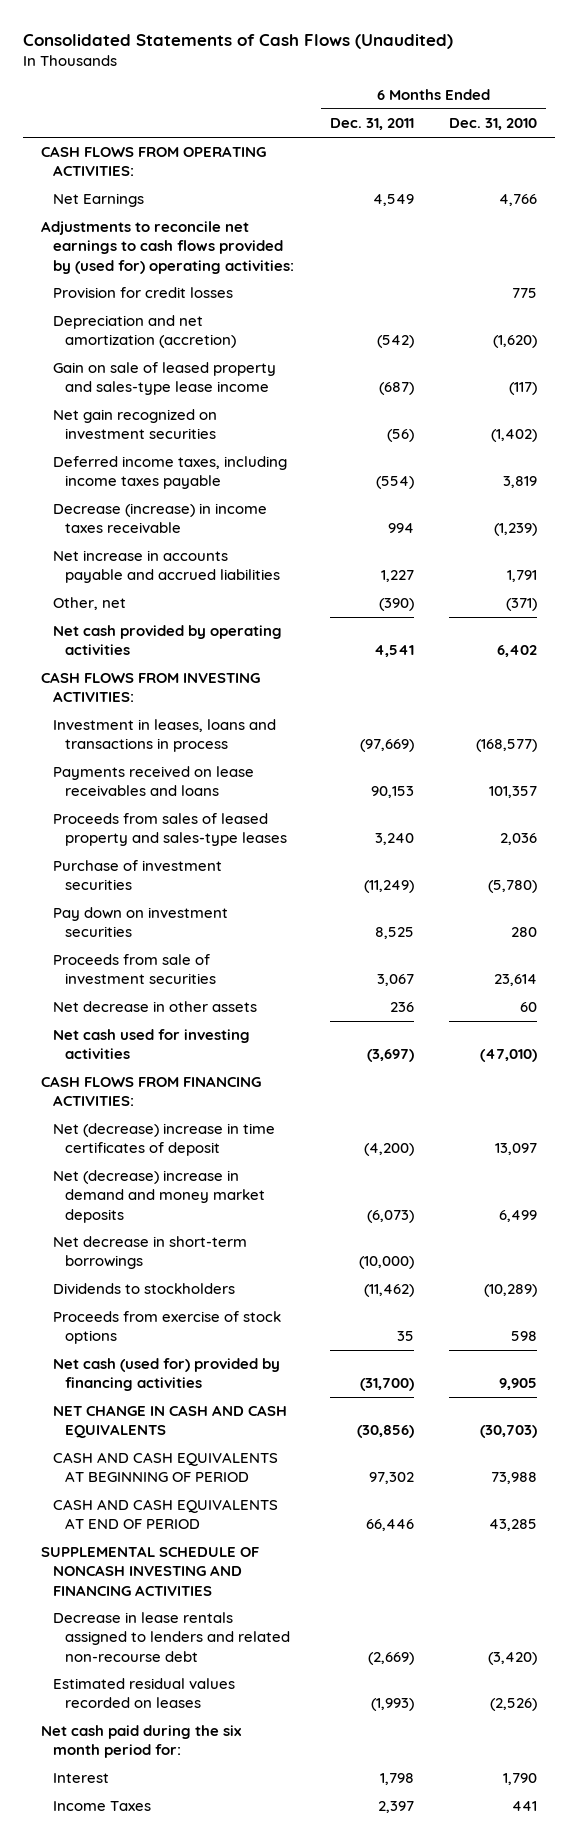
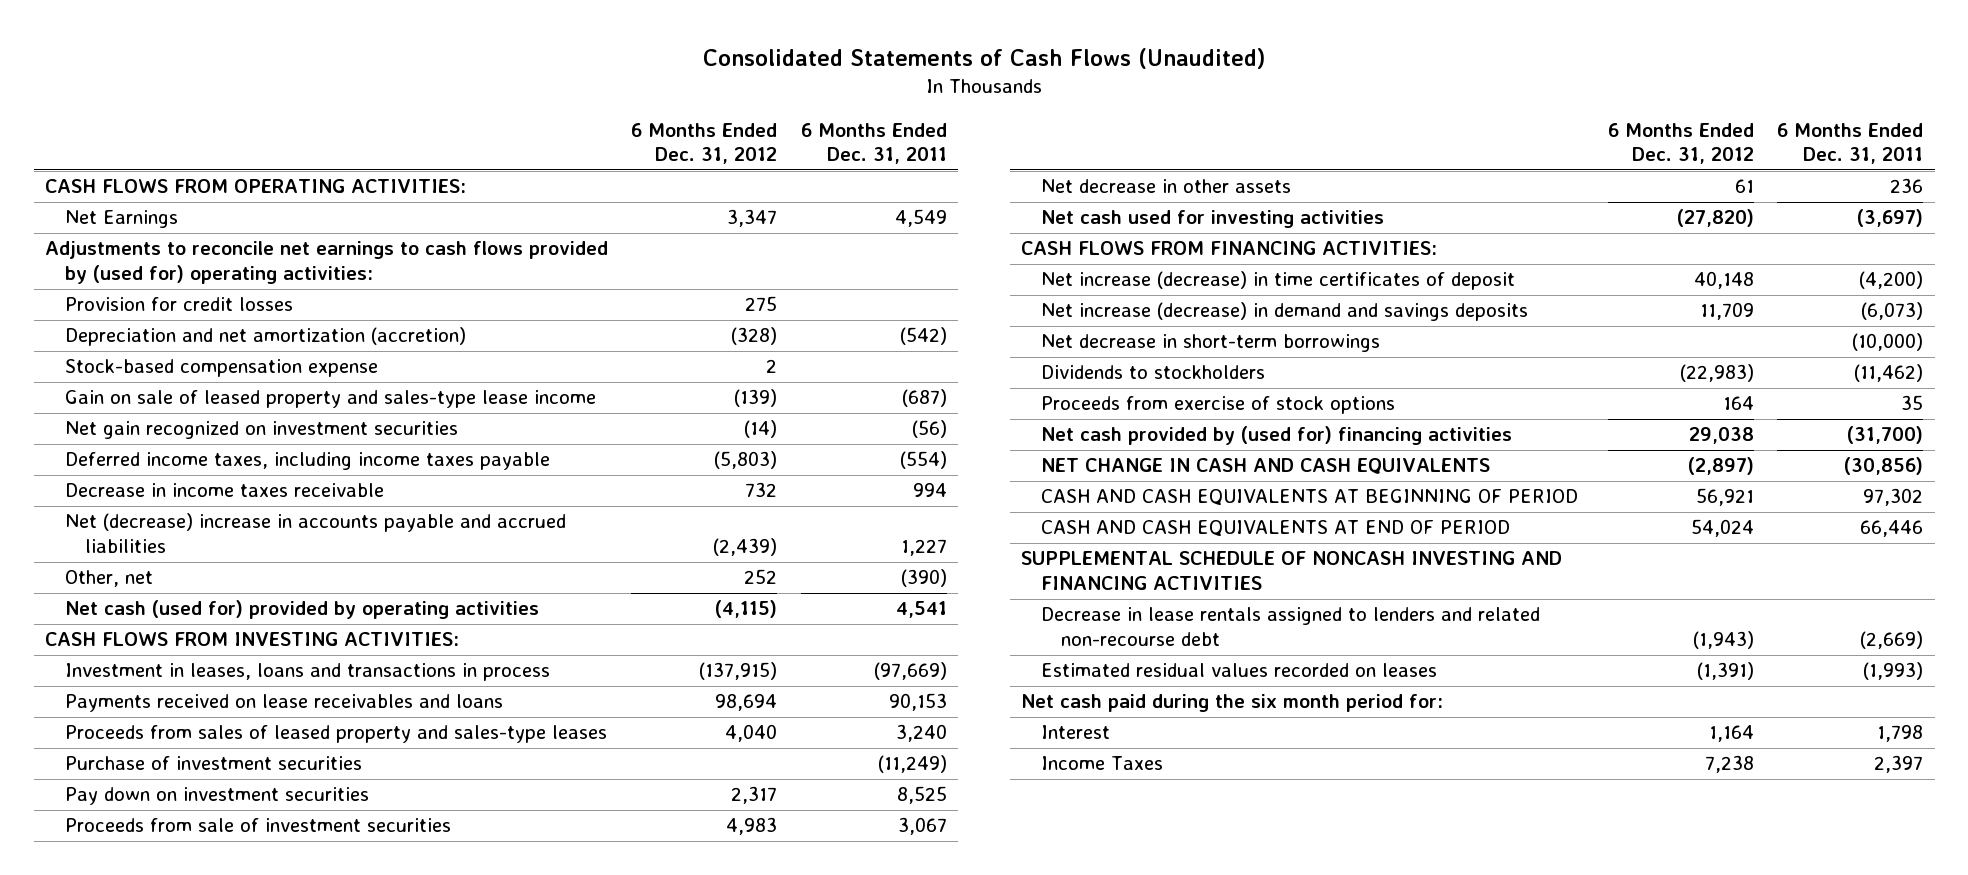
[449,118,538,131] Dec. 31, 2010 -> none
none -> [631,122,778,165] 6 Months Ended Dec. 31, 2012
none -> [64,359,378,378] Stock-based compensation expense
[53,503,268,534] Decrease (increase) in income taxes receivable -> [64,483,384,498] Decrease in income taxes receivable
[53,550,281,584] Net increase in accounts payable and accrued liabilities -> [64,513,566,554] Net (decrease) increase in accounts payable and accrued liabilities
[53,625,283,656] Net cash provided by operating activities -> [64,600,539,620] Net cash (used for) provided by operating activities
[53,1123,276,1157] Net (decrease) increase in time certificates of deposit -> [1041,271,1516,291] Net increase (decrease) in time certificates of deposit
[53,1170,266,1223] Net (decrease) increase in demand and money market deposits -> [1041,302,1529,322] Net increase (decrease) in demand and savings deposits
[53,1358,281,1392] Net cash (used for) provided by financing activities -> [1041,426,1513,446] Net cash provided by (used for) financing activities

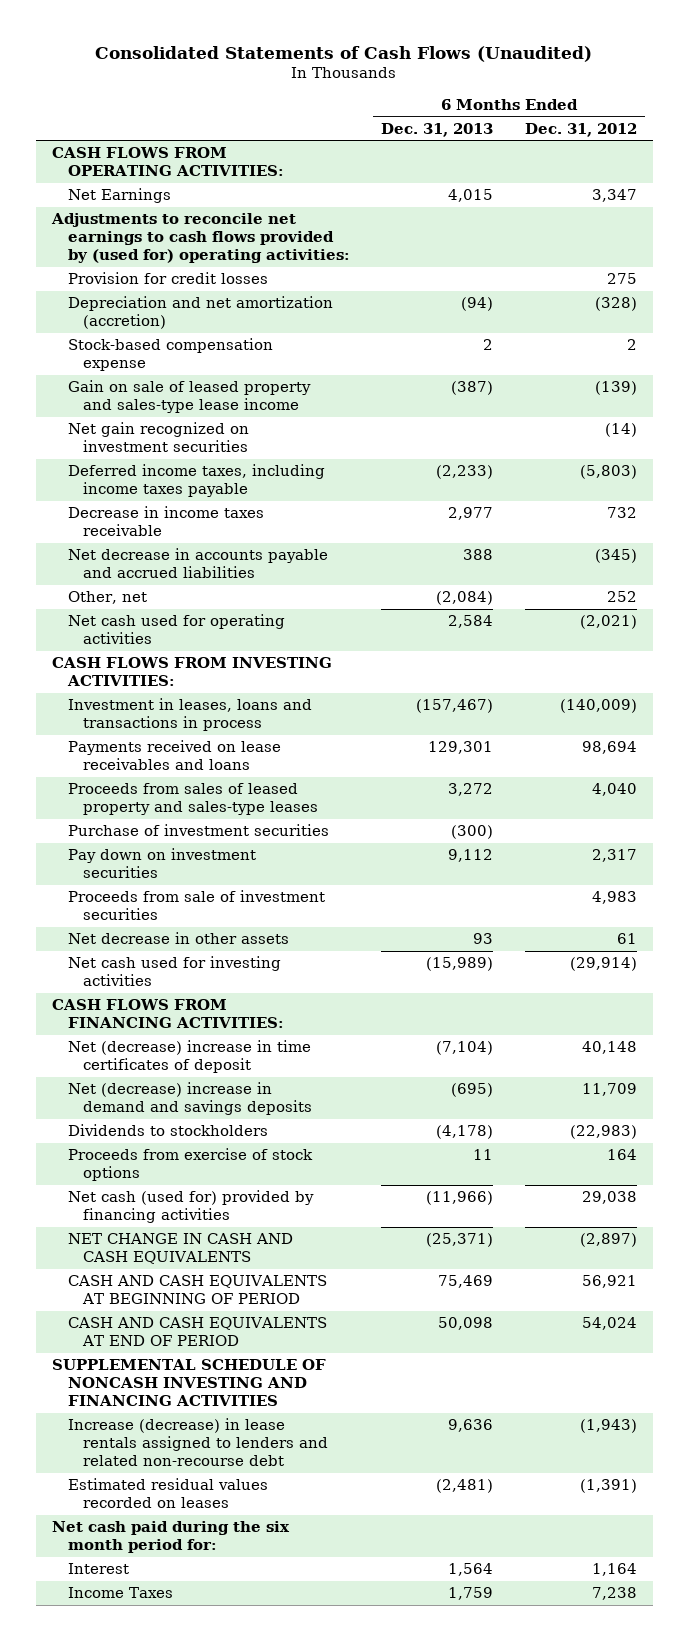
[800,122,947,165] 6 Months Ended Dec. 31, 2011 -> none
none -> [381,122,494,137] Dec. 31, 2013
[64,513,566,554] Net (decrease) increase in accounts payable and accrued liabilities -> [67,548,328,579] Net decrease in accounts payable and accrued liabilities
[713,538,778,557] (2,439) -> [594,549,637,564] (345)
[64,600,539,620] Net cash (used for) provided by operating activities -> [67,614,285,645] Net cash used for operating activities
[715,600,778,619] (4,115) -> [579,615,637,630] (2,021)
[699,662,778,681] (137,915) -> [559,699,637,714] (140,009)
[1676,209,1754,228] (27,820) -> [569,957,637,972] (29,914)
[1041,334,1381,353] Net decrease in short-term borrowings -> none
[1041,271,1516,291] Net increase (decrease) in time certificates of deposit -> [67,1040,311,1074] Net (decrease) increase in time certificates of deposit
[1041,302,1529,322] Net increase (decrease) in demand and savings deposits -> [67,1082,313,1116] Net (decrease) increase in demand and savings deposits
[1041,426,1513,446] Net cash provided by (used for) financing activities -> [67,1190,314,1224] Net cash (used for) provided by financing activities
[1041,607,1541,647] Decrease in lease rentals assigned to lenders and related non-recourse debt -> [67,1418,329,1466] Increase (decrease) in lease rentals assigned to lenders and related non-recourse debt

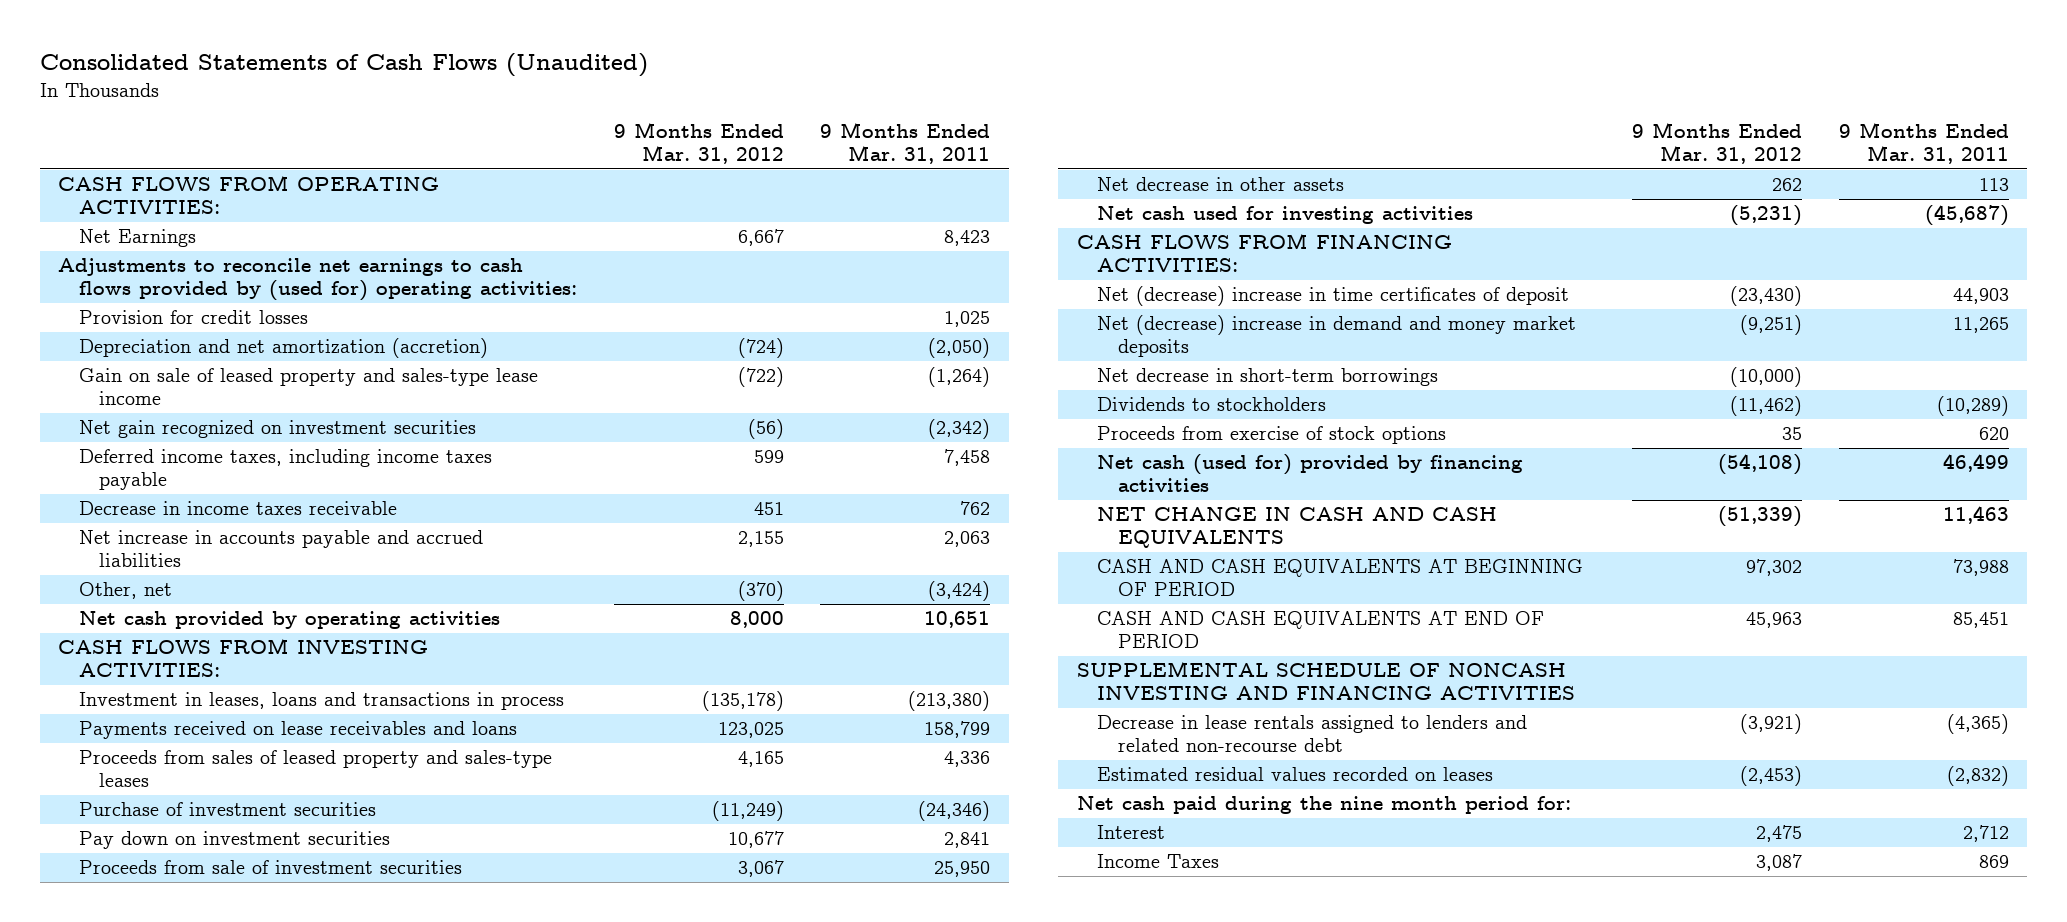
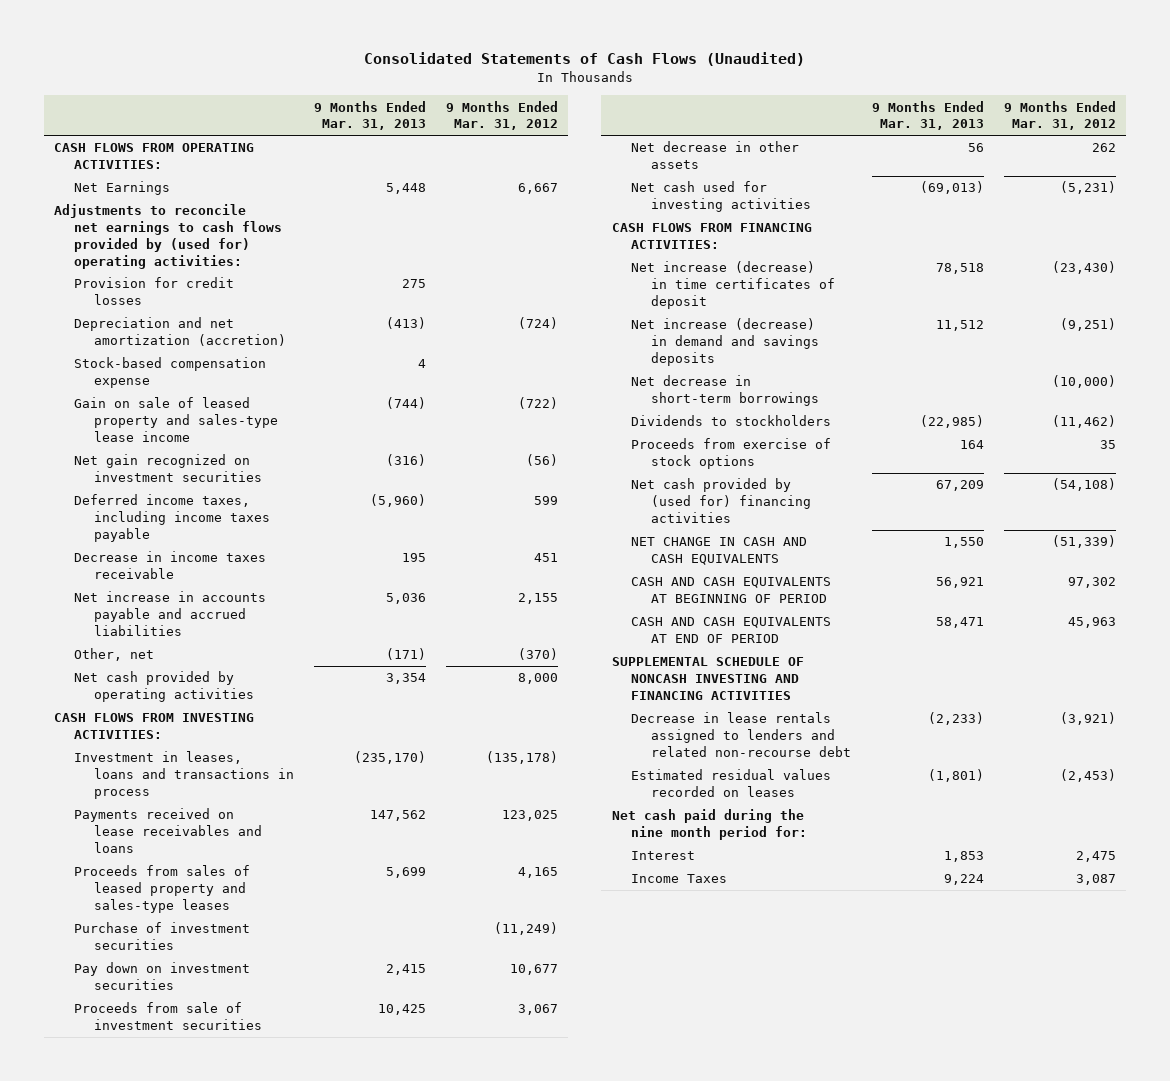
[820,121,991,165] 9 Months Ended Mar. 31, 2011 -> none
none -> [313,100,426,131] 9 Months Ended Mar. 31, 2013
none -> [73,357,266,389] Stock-based compensation expense
[1097,286,1570,307] Net (decrease) increase in time certificates of deposit -> [631,261,836,309] Net increase (decrease) in time certificates of deposit
[1097,315,1577,358] Net (decrease) increase in demand and money market deposits -> [631,318,820,366] Net increase (decrease) in demand and savings deposits
[1097,454,1524,493] Net cash (used for) provided by financing activities -> [631,478,812,523] Net cash provided by (used for) financing activities

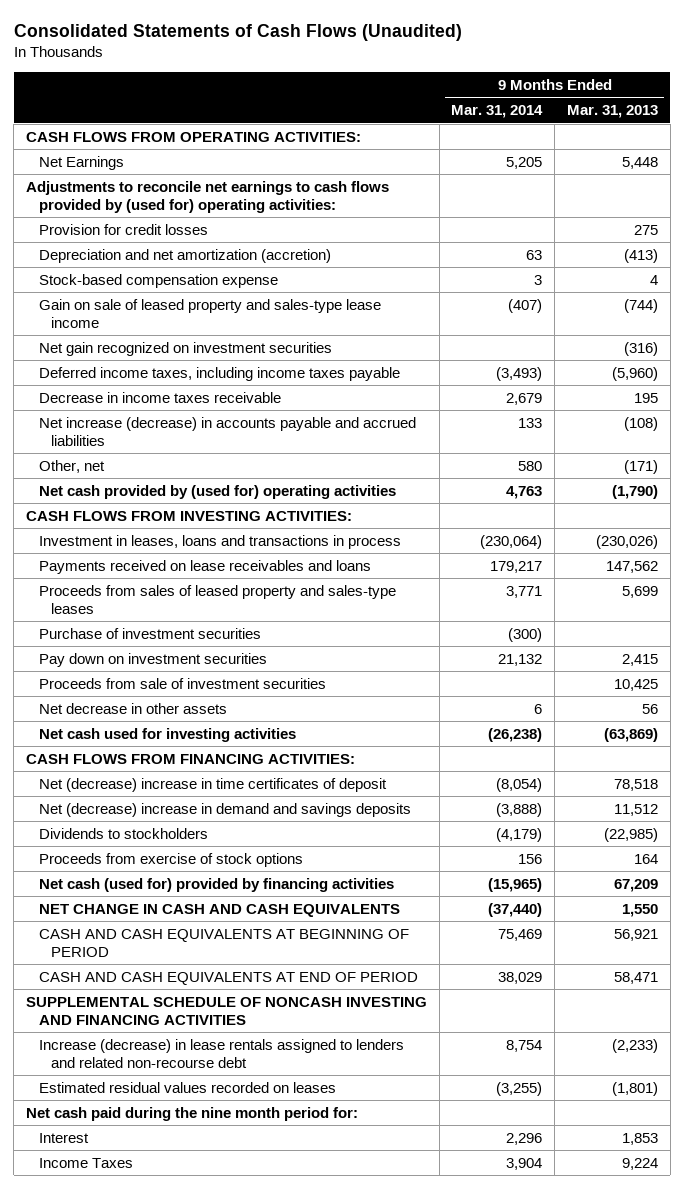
[446,100,559,131] 9 Months Ended Mar. 31, 2012 -> none
none -> [451,105,544,119] Mar. 31, 2014
[73,591,266,636] Net increase in accounts payable and accrued liabilities -> [38,416,416,446] Net increase (decrease) in accounts payable and accrued liabilities
[385,593,426,605] 5,036 -> [623,416,658,431] (108)
[73,671,254,703] Net cash provided by operating activities -> [38,484,396,499] Net cash provided by (used for) operating activities
[385,673,426,685] 3,354 -> [611,484,658,499] (1,790)
[353,751,426,765] (235,170) -> [595,534,658,549] (230,026)
[919,181,984,195] (69,013) -> [603,727,658,742] (63,869)
[631,375,820,407] Net decrease in short-term borrowings -> none
[631,261,836,309] Net increase (decrease) in time certificates of deposit -> [38,777,387,792] Net (decrease) increase in time certificates of deposit
[631,318,820,366] Net increase (decrease) in demand and savings deposits -> [38,802,411,817] Net (decrease) increase in demand and savings deposits
[631,478,812,523] Net cash provided by (used for) financing activities -> [38,877,394,892] Net cash (used for) provided by financing activities
[631,712,852,757] Decrease in lease rentals assigned to lenders and related non-recourse debt -> [38,1038,404,1068] Increase (decrease) in lease rentals assigned to lenders and related non-recourse debt

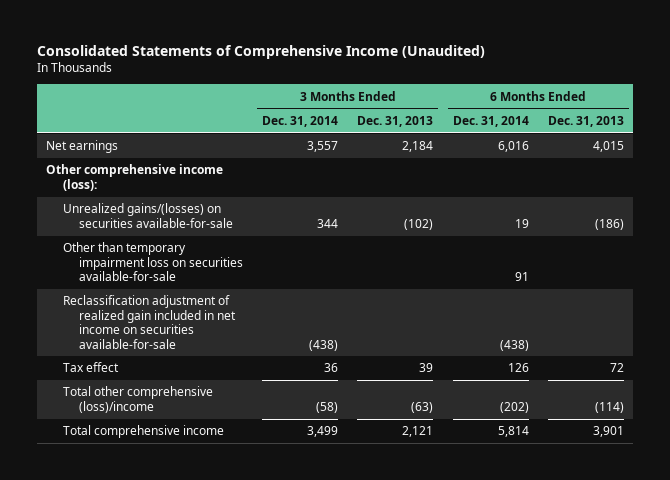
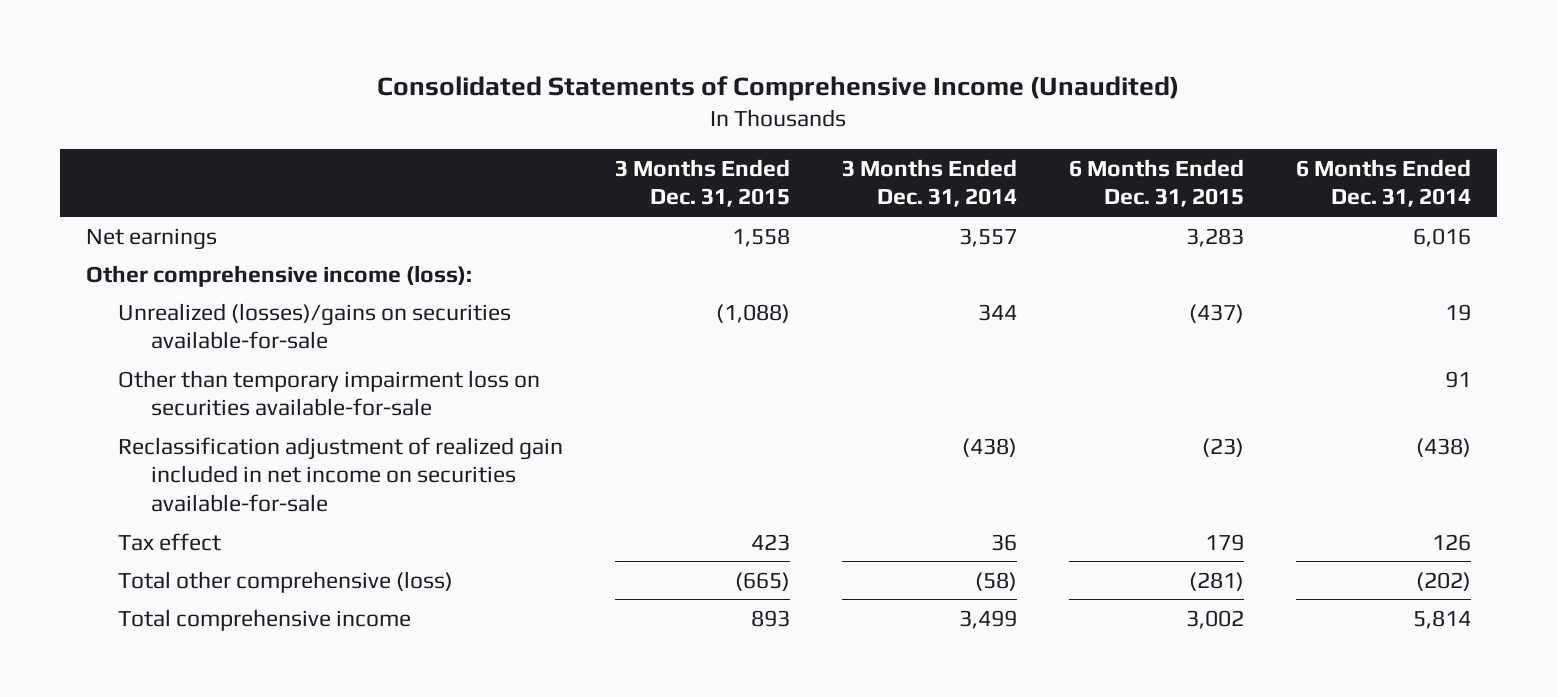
[357,116,434,128] Dec. 31, 2013 -> none
[547,116,624,128] Dec. 31, 2013 -> none
none -> [615,158,791,208] 3 Months Ended Dec. 31, 2015
none -> [1069,158,1245,208] 6 Months Ended Dec. 31, 2015
[62,203,233,228] Unrealized gains/(losses) on securities available-for-sale -> [118,302,512,350] Unrealized (losses)/gains on securities available-for-sale
[62,386,213,413] Total other comprehensive (loss)/income -> [118,570,454,593] Total other comprehensive (loss)

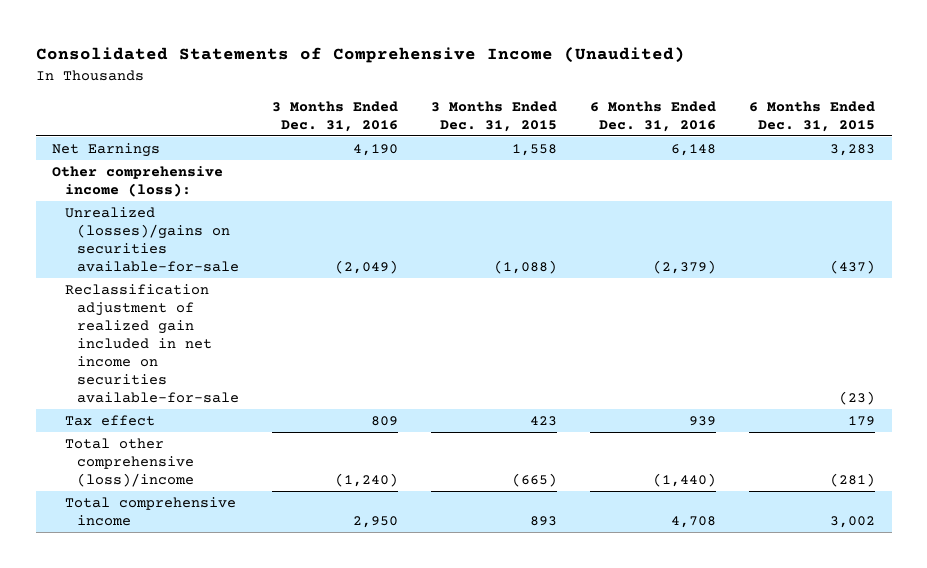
[842,158,1018,208] 3 Months Ended Dec. 31, 2014 -> none
[1296,158,1472,208] 6 Months Ended Dec. 31, 2014 -> none
none -> [272,100,399,132] 3 Months Ended Dec. 31, 2016
none -> [590,100,717,132] 6 Months Ended Dec. 31, 2016
[85,227,217,250] Net earnings -> [52,142,161,157] Net Earnings
[118,369,541,417] Other than temporary impairment loss on securities available-for-sale -> none
[118,570,454,593] Total other comprehensive (loss) -> [64,437,195,487] Total other comprehensive (loss)/income

